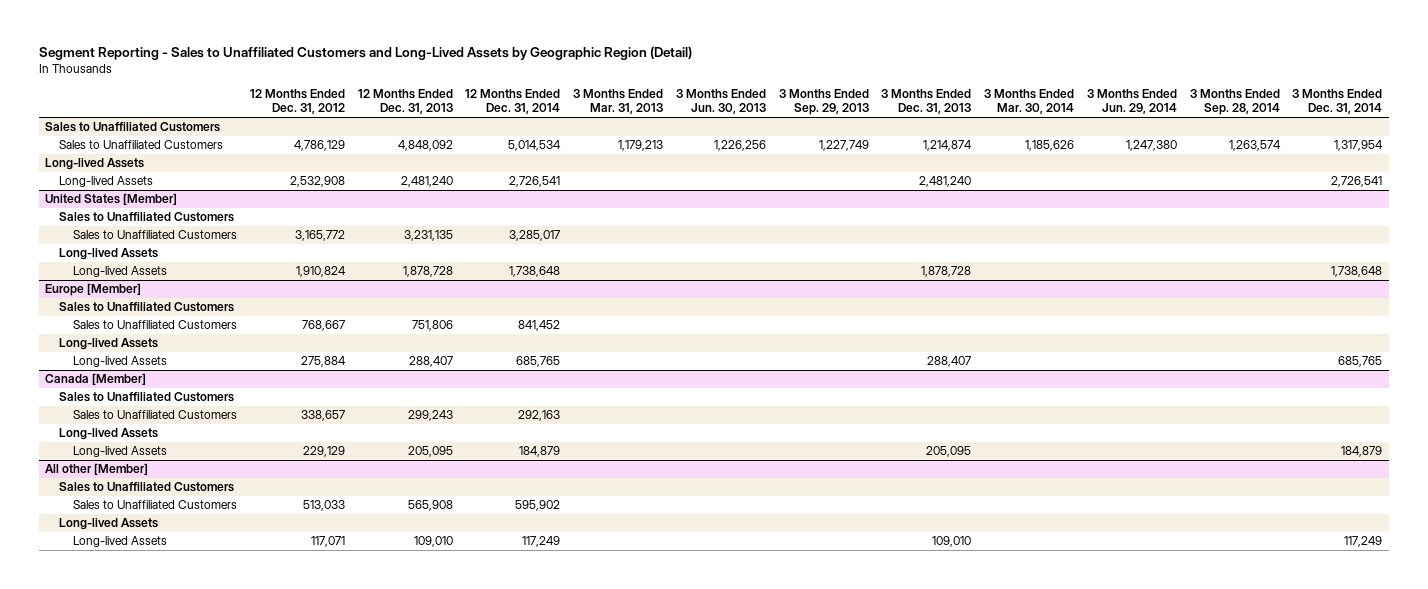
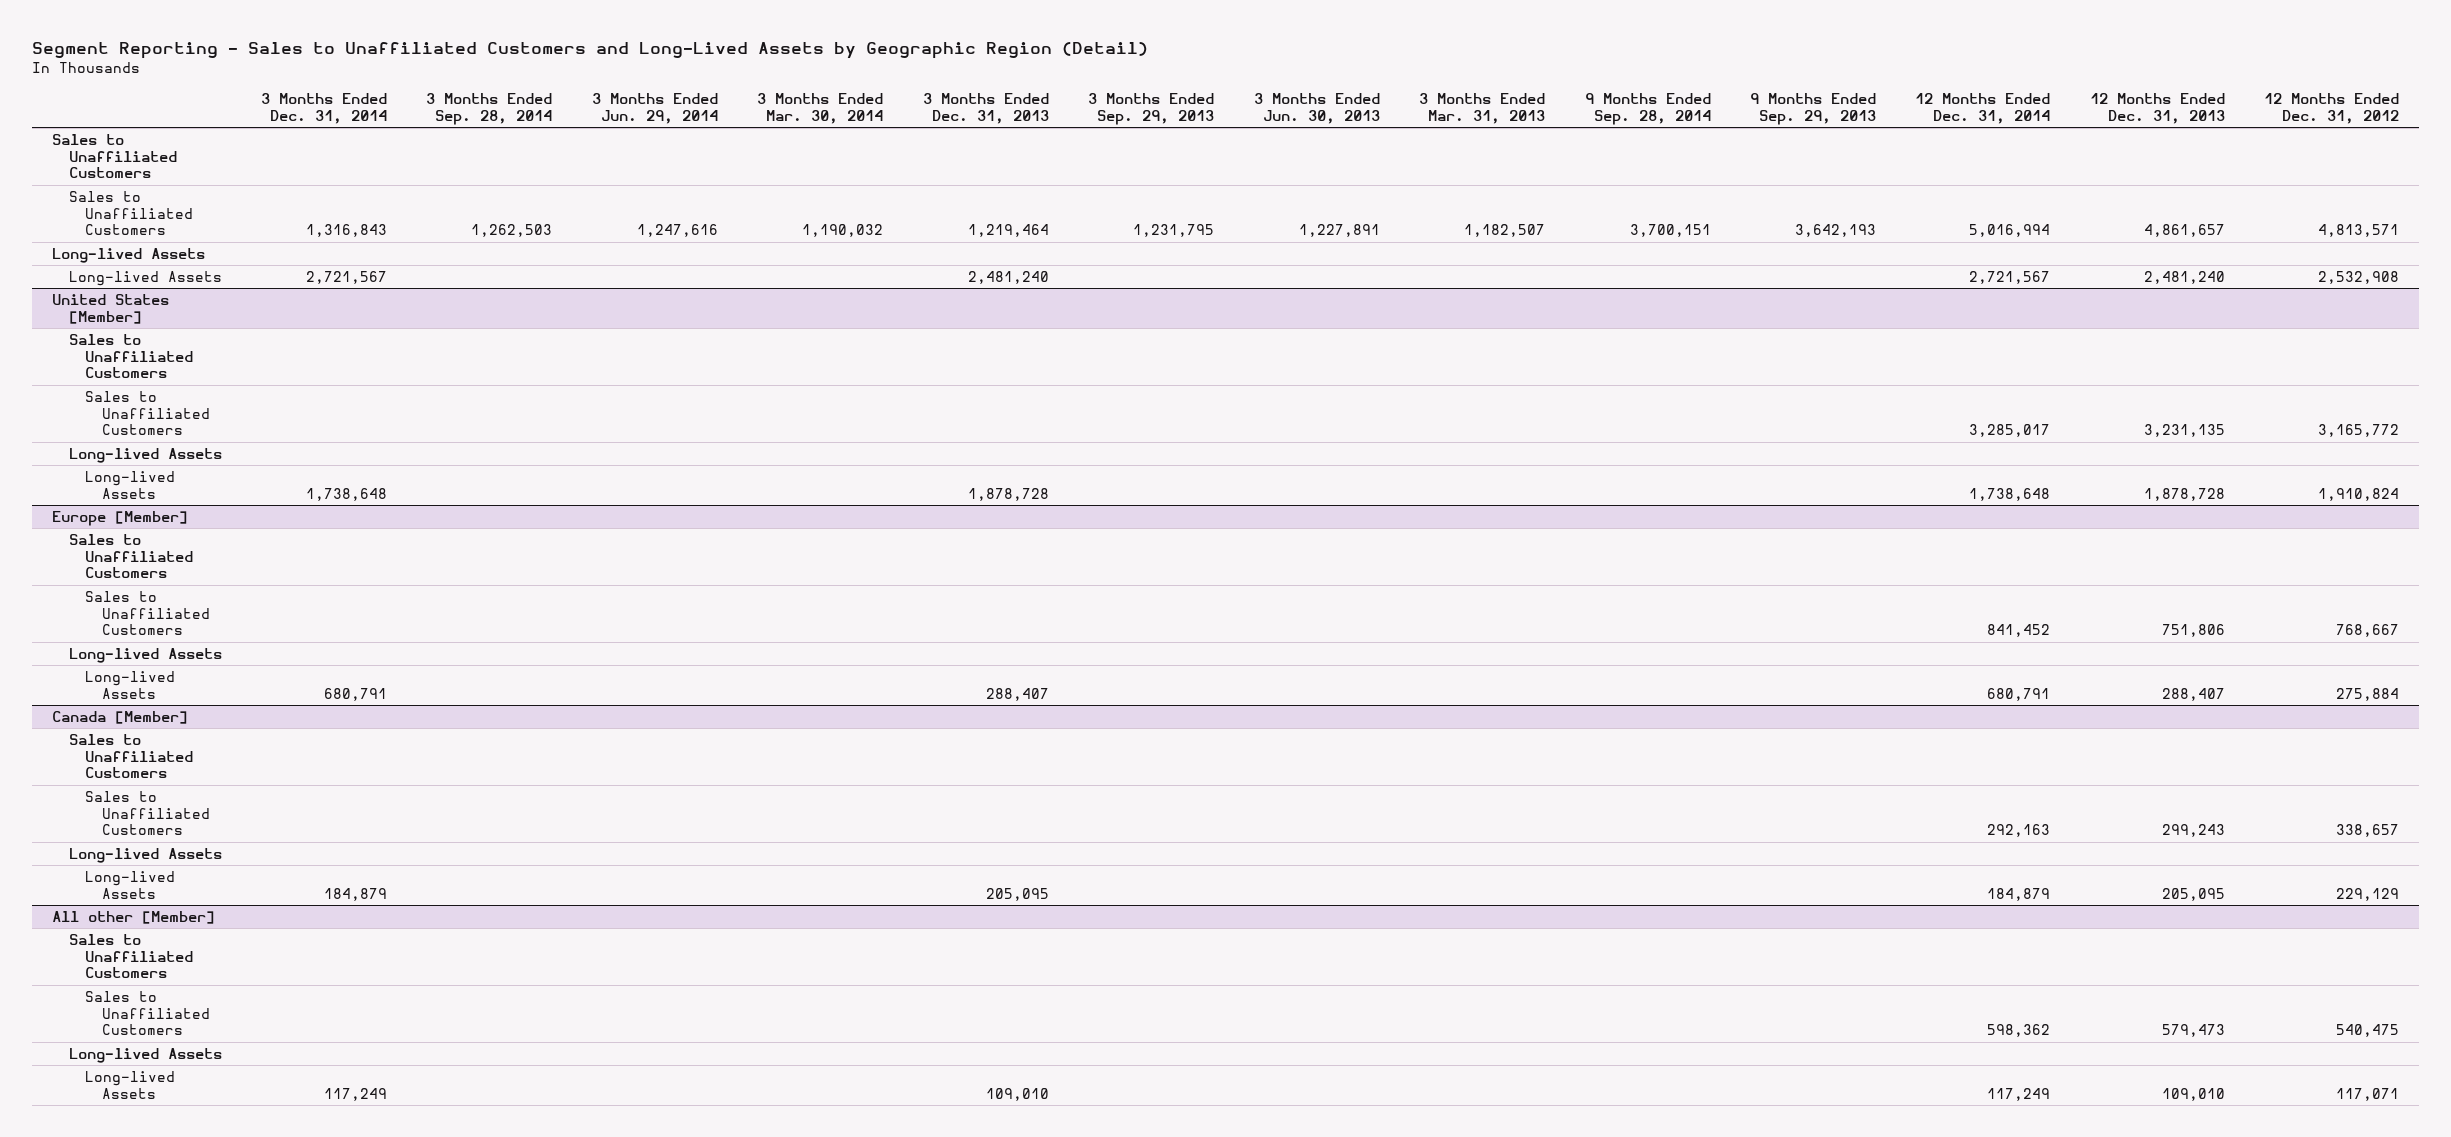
none -> [1584,92,1711,125] 9 Months Ended Sep. 28, 2014
none -> [1749,92,1876,125] 9 Months Ended Sep. 29, 2013
[293,140,345,152] 4,786,129 -> [2318,224,2400,238] 4,813,571
[397,140,453,152] 4,848,092 -> [2143,224,2225,238] 4,861,657
[508,140,562,152] 5,014,534 -> [1969,224,2051,238] 5,016,994
[618,140,664,152] 1,179,213 -> [1464,224,1546,238] 1,182,507
[713,140,766,152] 1,226,256 -> [1298,224,1380,238] 1,227,891
[818,140,869,152] 1,227,749 -> [1133,224,1215,238] 1,231,795
[923,140,973,152] 1,214,874 -> [967,224,1049,238] 1,219,464
[1025,140,1075,152] 1,185,626 -> [802,224,884,238] 1,190,032
[1125,140,1177,152] 1,247,380 -> [636,224,718,238] 1,247,616
[1228,140,1281,152] 1,263,574 -> [471,224,553,238] 1,262,503
[1334,140,1384,152] 1,317,954 -> [305,224,387,238] 1,316,843
[509,176,561,188] 2,726,541 -> [1969,271,2051,285] 2,721,567
[1331,176,1383,188] 2,726,541 -> [305,271,387,285] 2,721,567
[516,356,561,368] 685,765 -> [1987,687,2051,701] 680,791
[1338,356,1383,368] 685,765 -> [323,687,387,701] 680,791
[302,500,345,512] 513,033 -> [2336,1024,2400,1038] 540,475
[407,500,453,512] 565,908 -> [2161,1024,2225,1038] 579,473
[515,500,561,512] 595,902 -> [1987,1024,2051,1038] 598,362

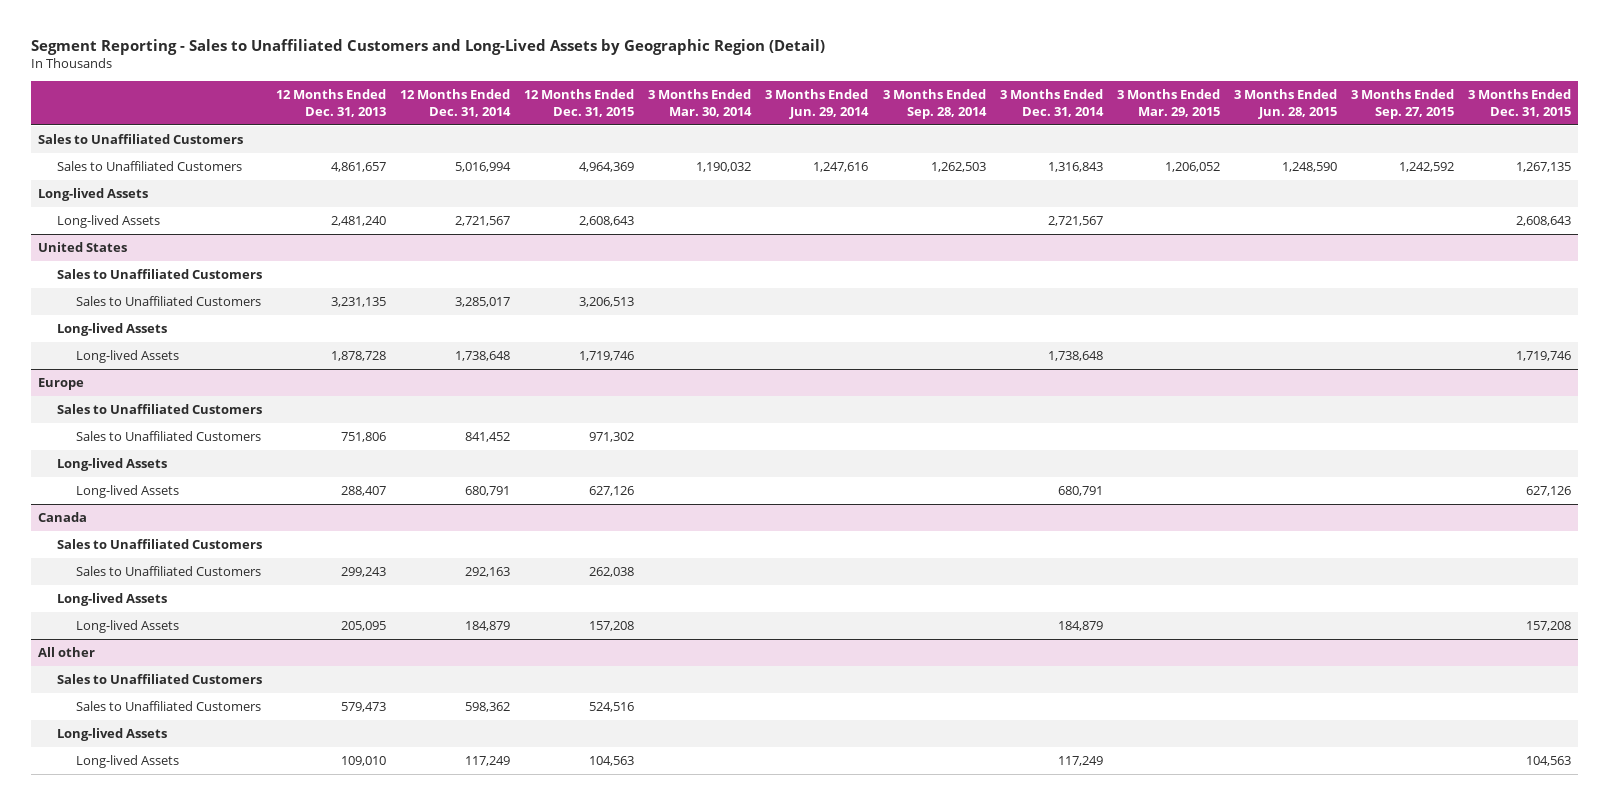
[922,92,1049,124] 3 Months Ended Dec. 31, 2013 -> none
[1088,92,1215,125] 3 Months Ended Sep. 29, 2013 -> none
[1253,92,1380,124] 3 Months Ended Jun. 30, 2013 -> none
[1419,92,1546,124] 3 Months Ended Mar. 31, 2013 -> none
[1584,92,1711,125] 9 Months Ended Sep. 28, 2014 -> none
[1749,92,1876,125] 9 Months Ended Sep. 29, 2013 -> none
[2264,92,2400,124] 12 Months Ended Dec. 31, 2012 -> none
none -> [524,89,635,117] 12 Months Ended Dec. 31, 2015
none -> [1116,89,1220,117] 3 Months Ended Mar. 29, 2015
none -> [1233,89,1337,119] 3 Months Ended Jun. 28, 2015
none -> [1350,89,1454,119] 3 Months Ended Sep. 27, 2015
none -> [1467,89,1571,117] 3 Months Ended Dec. 31, 2015
[51,294,169,324] United States [Member] -> [38,241,128,252] United States
[51,511,188,527] Europe [Member] -> [38,377,85,390] Europe
[51,711,188,725] Canada [Member] -> [38,511,88,522] Canada
[51,911,215,925] All other [Member] -> [38,646,96,657] All other

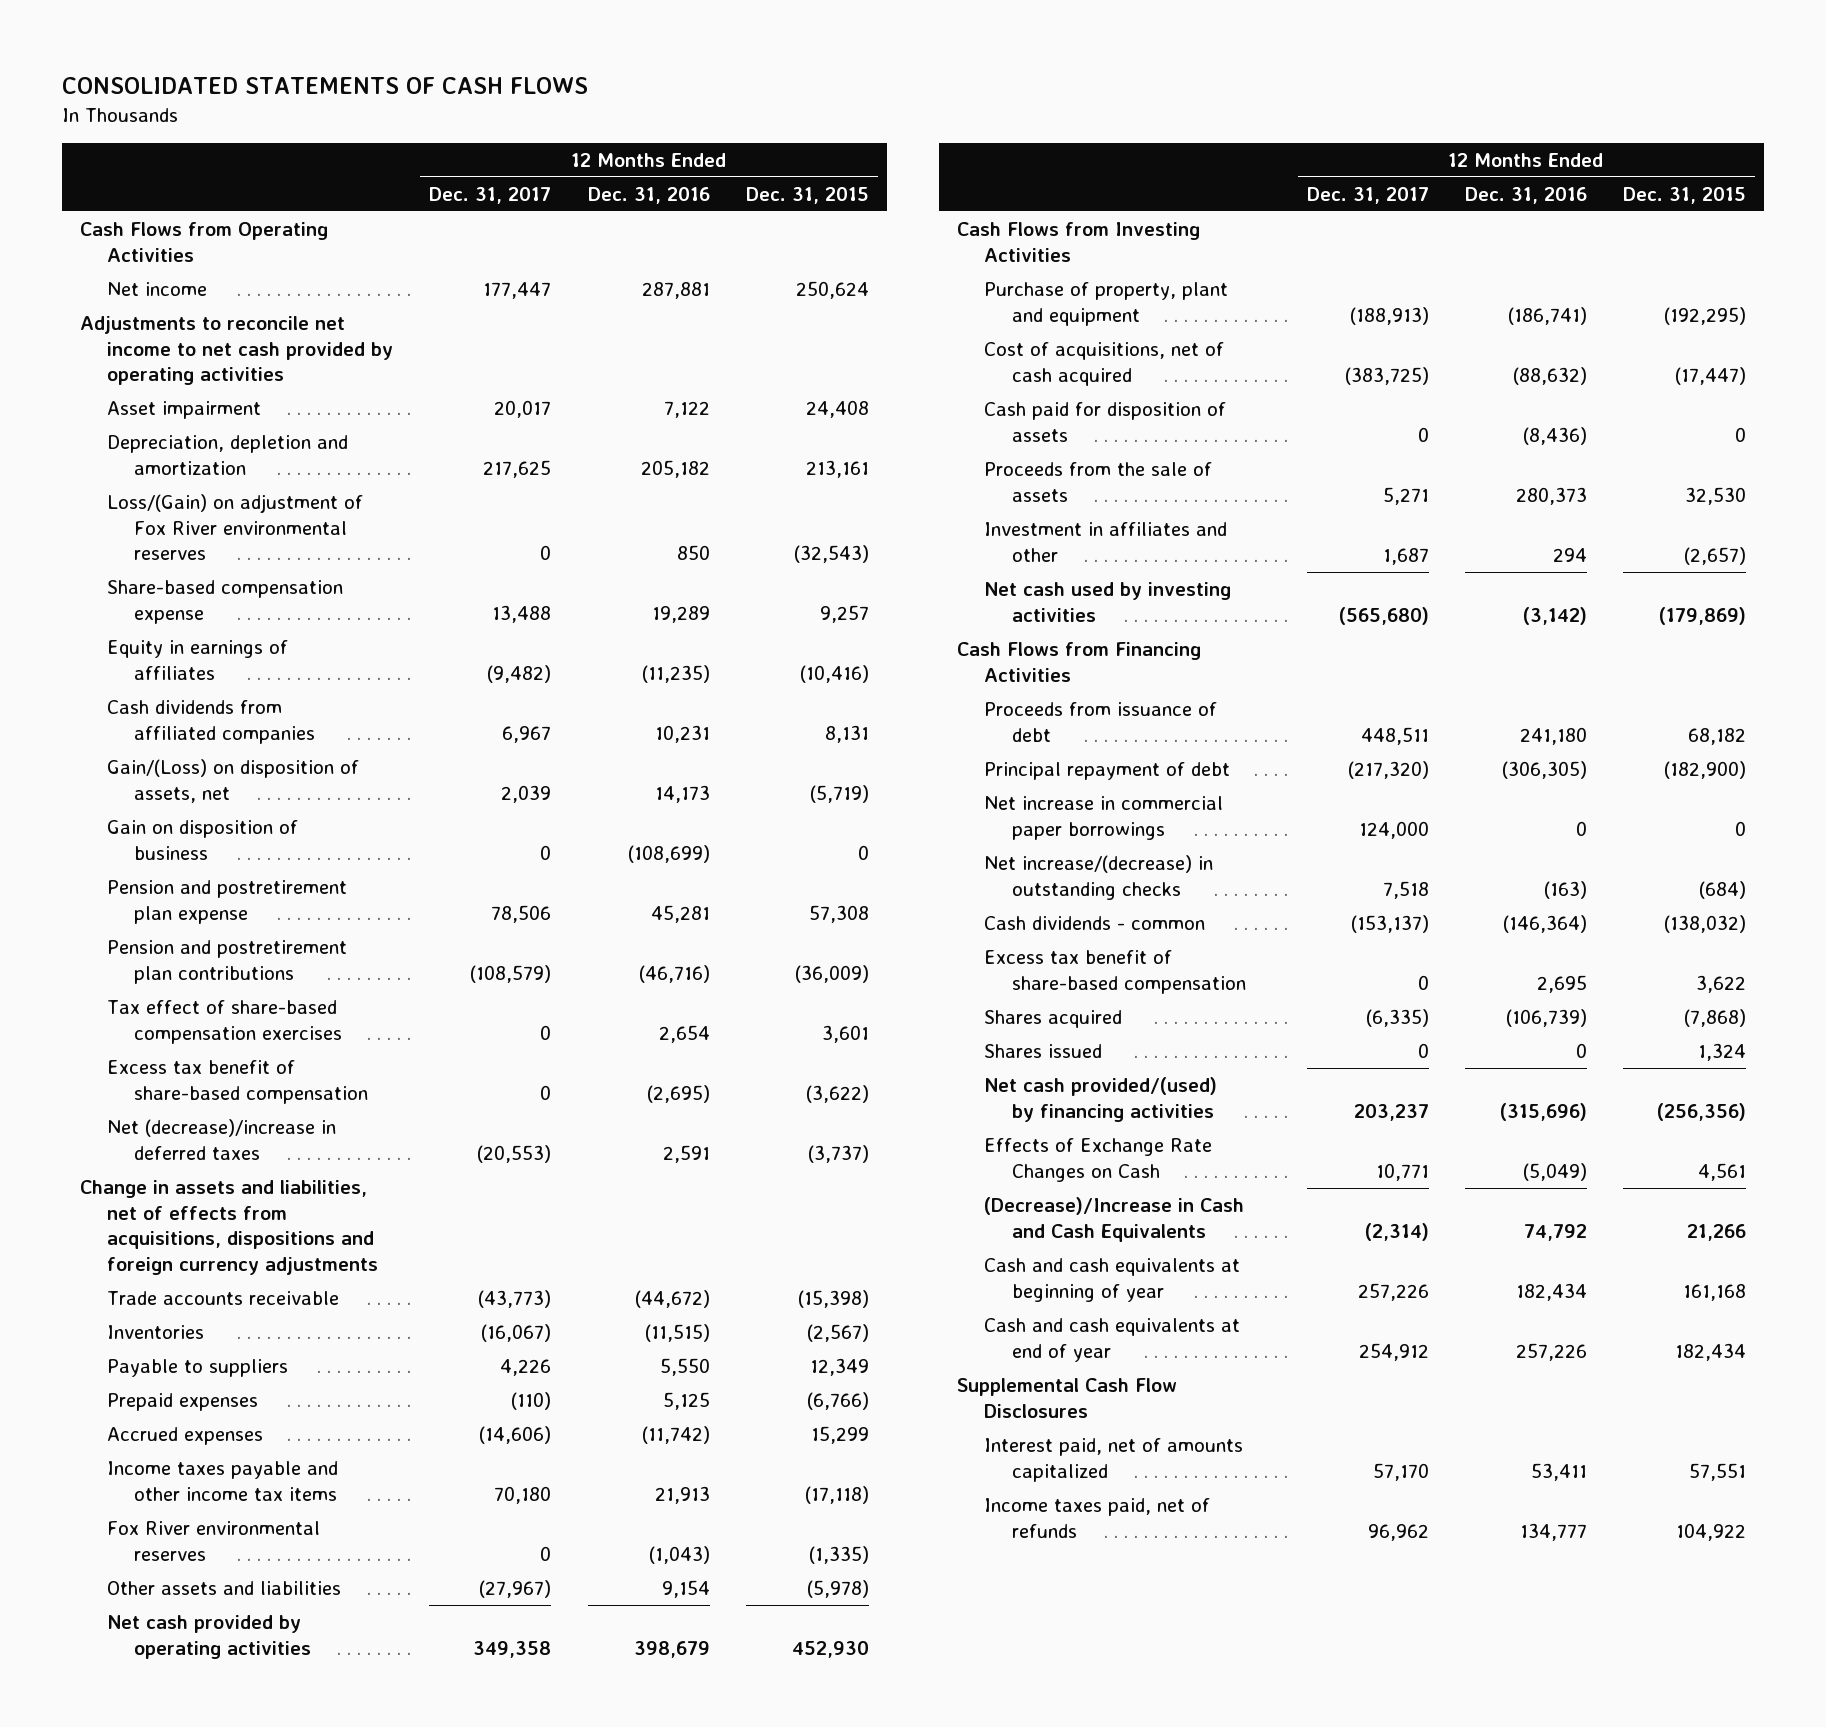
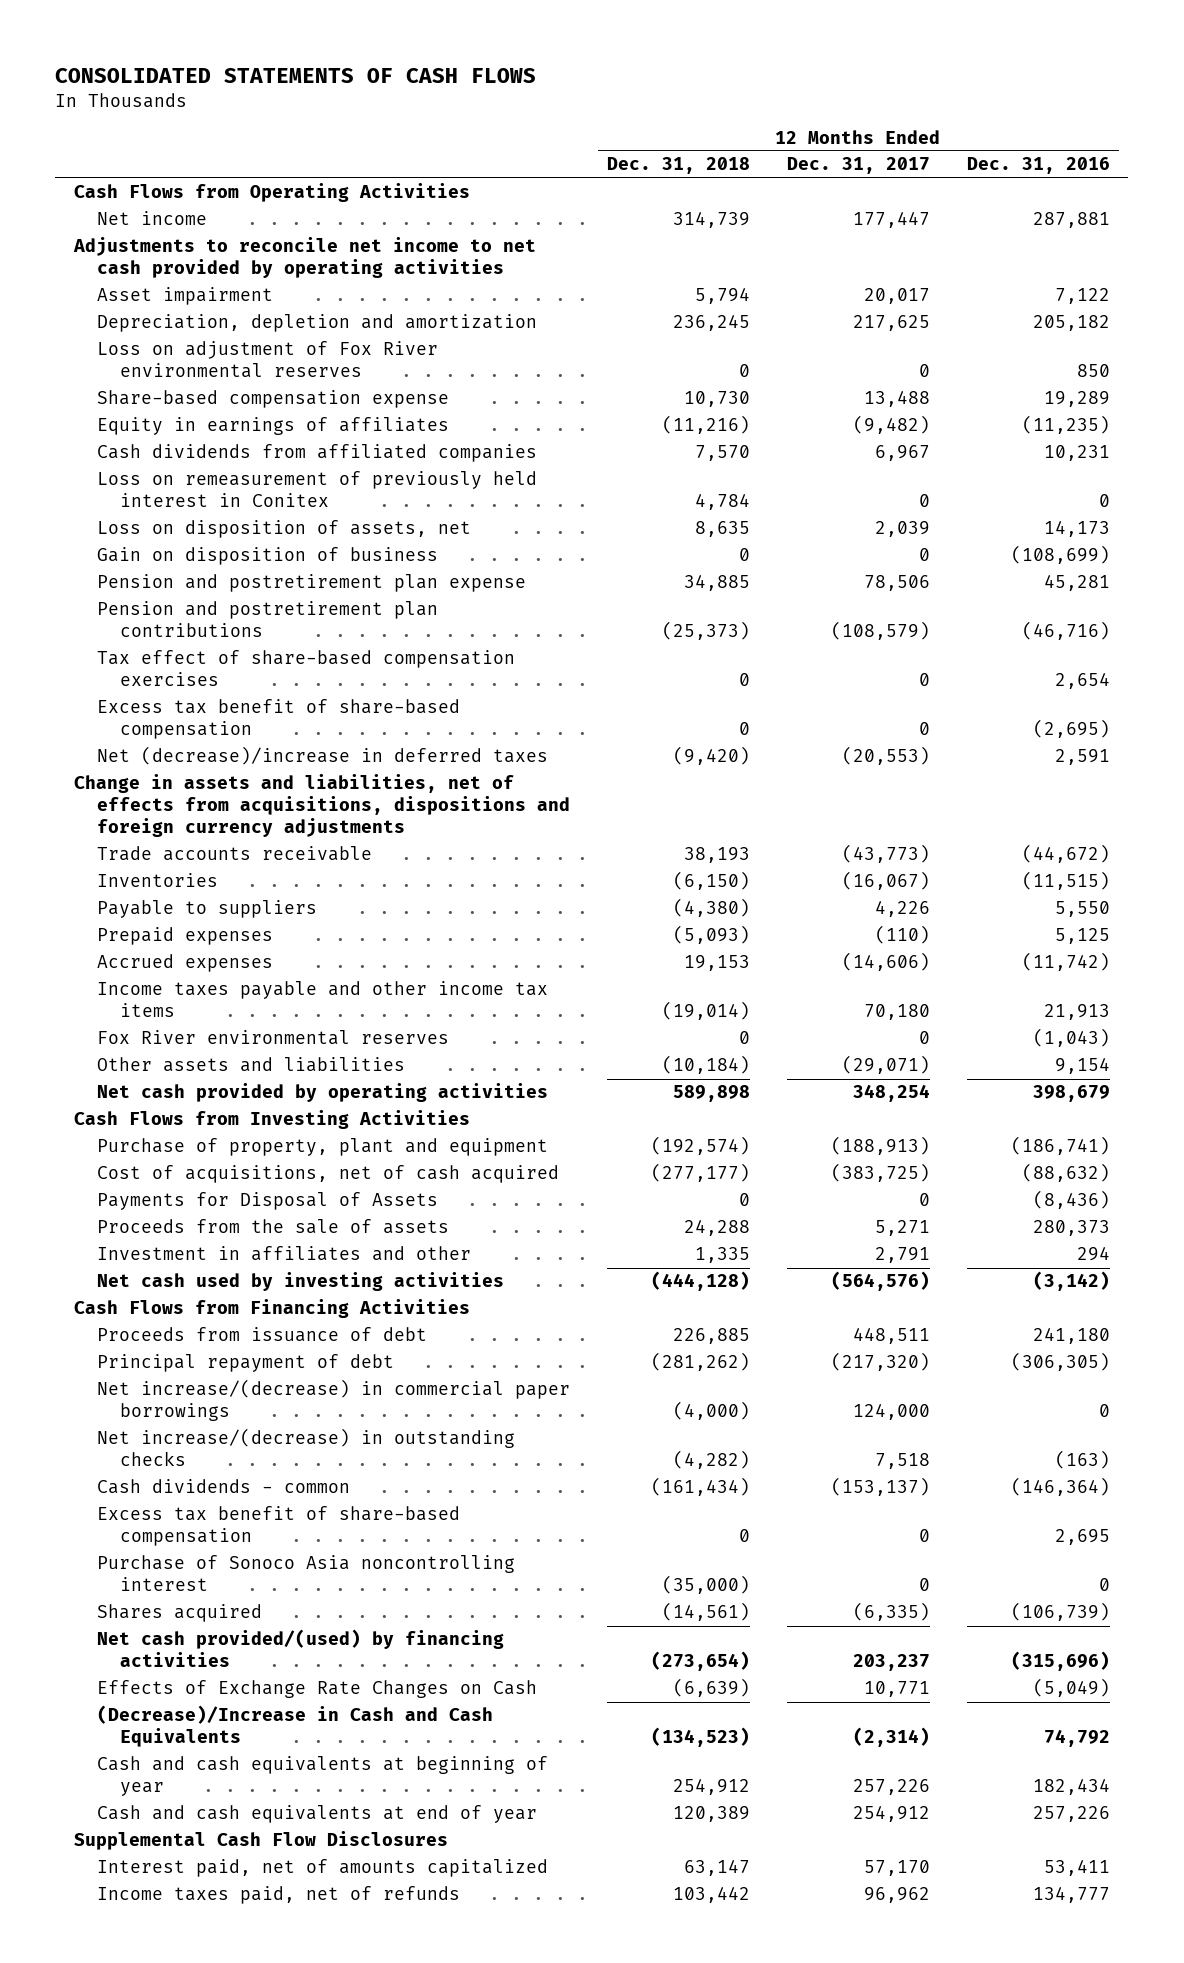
[745,186,869,204] Dec. 31, 2015 -> none
none -> [606,157,750,175] Dec. 31, 2018
[107,494,364,561] Loss/(Gain) on adjustment of Fox River environmental reserves -> [96,341,438,379] Loss on adjustment of Fox River environmental reserves
none -> [96,471,537,508] Loss on remeasurement of previously held interest in Conitex
[107,759,360,803] Gain/(Loss) on disposition of assets, net -> [96,520,471,539] Loss on disposition of assets, net
[479,1580,552,1599] (27,967) -> [841,1055,930,1075] (29,071)
[473,1640,552,1658] 349,358 -> [852,1084,930,1103] 348,254
[984,402,1227,442] Cash paid for disposition of assets -> [96,1192,438,1211] Payments for Disposal of Assets
[1382,547,1429,565] 1,687 -> [874,1247,930,1264] 2,791
[1338,606,1429,625] (565,680) -> [830,1271,930,1292] (564,576)
[984,796,1224,840] Net increase in commercial paper borrowings -> [96,1379,570,1422] Net increase/(decrease) in commercial paper borrowings
none -> [96,1555,515,1592] Purchase of Sonoco Asia noncontrolling interest
[984,1044,1103,1059] Shares issued -> none

